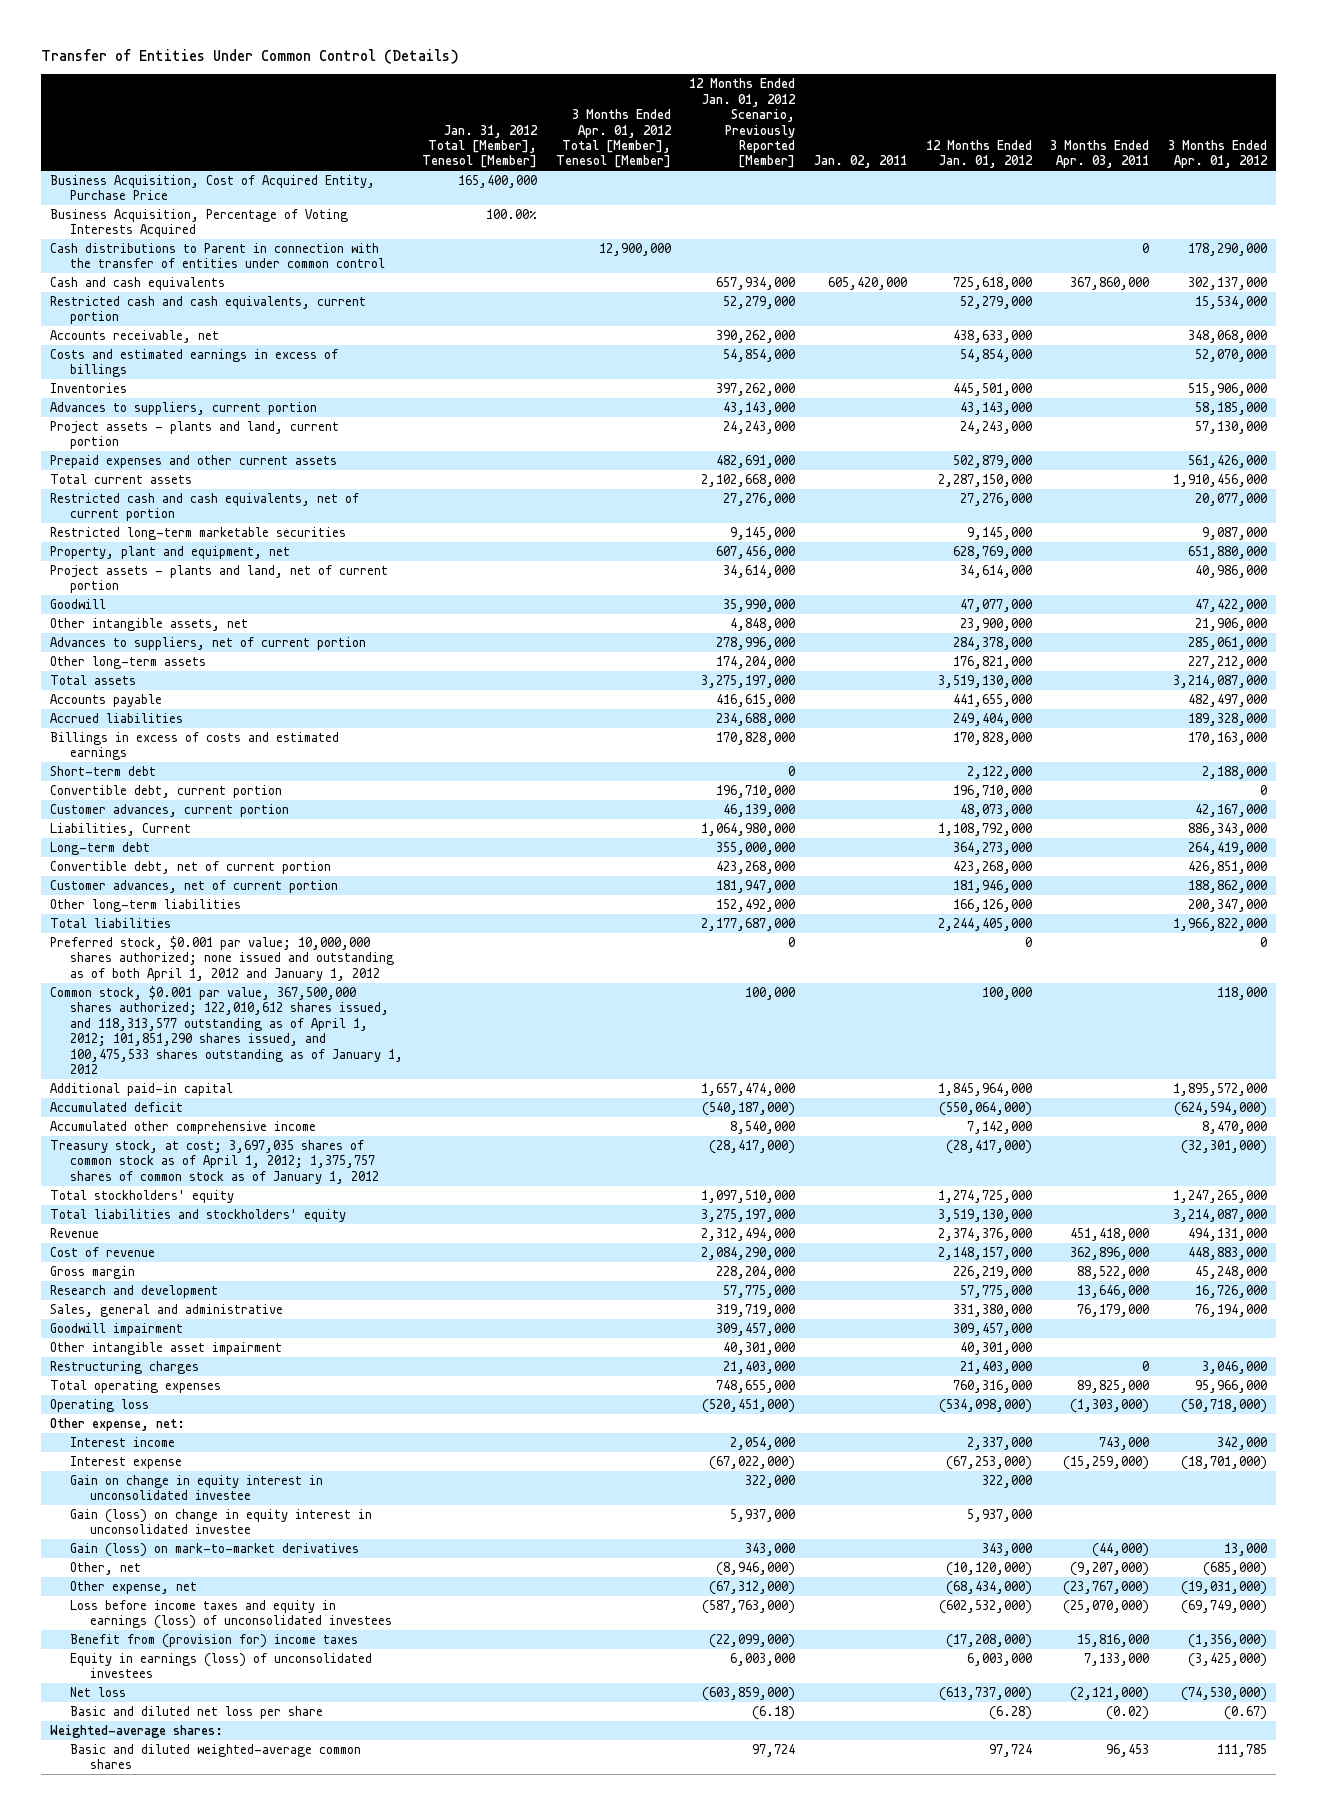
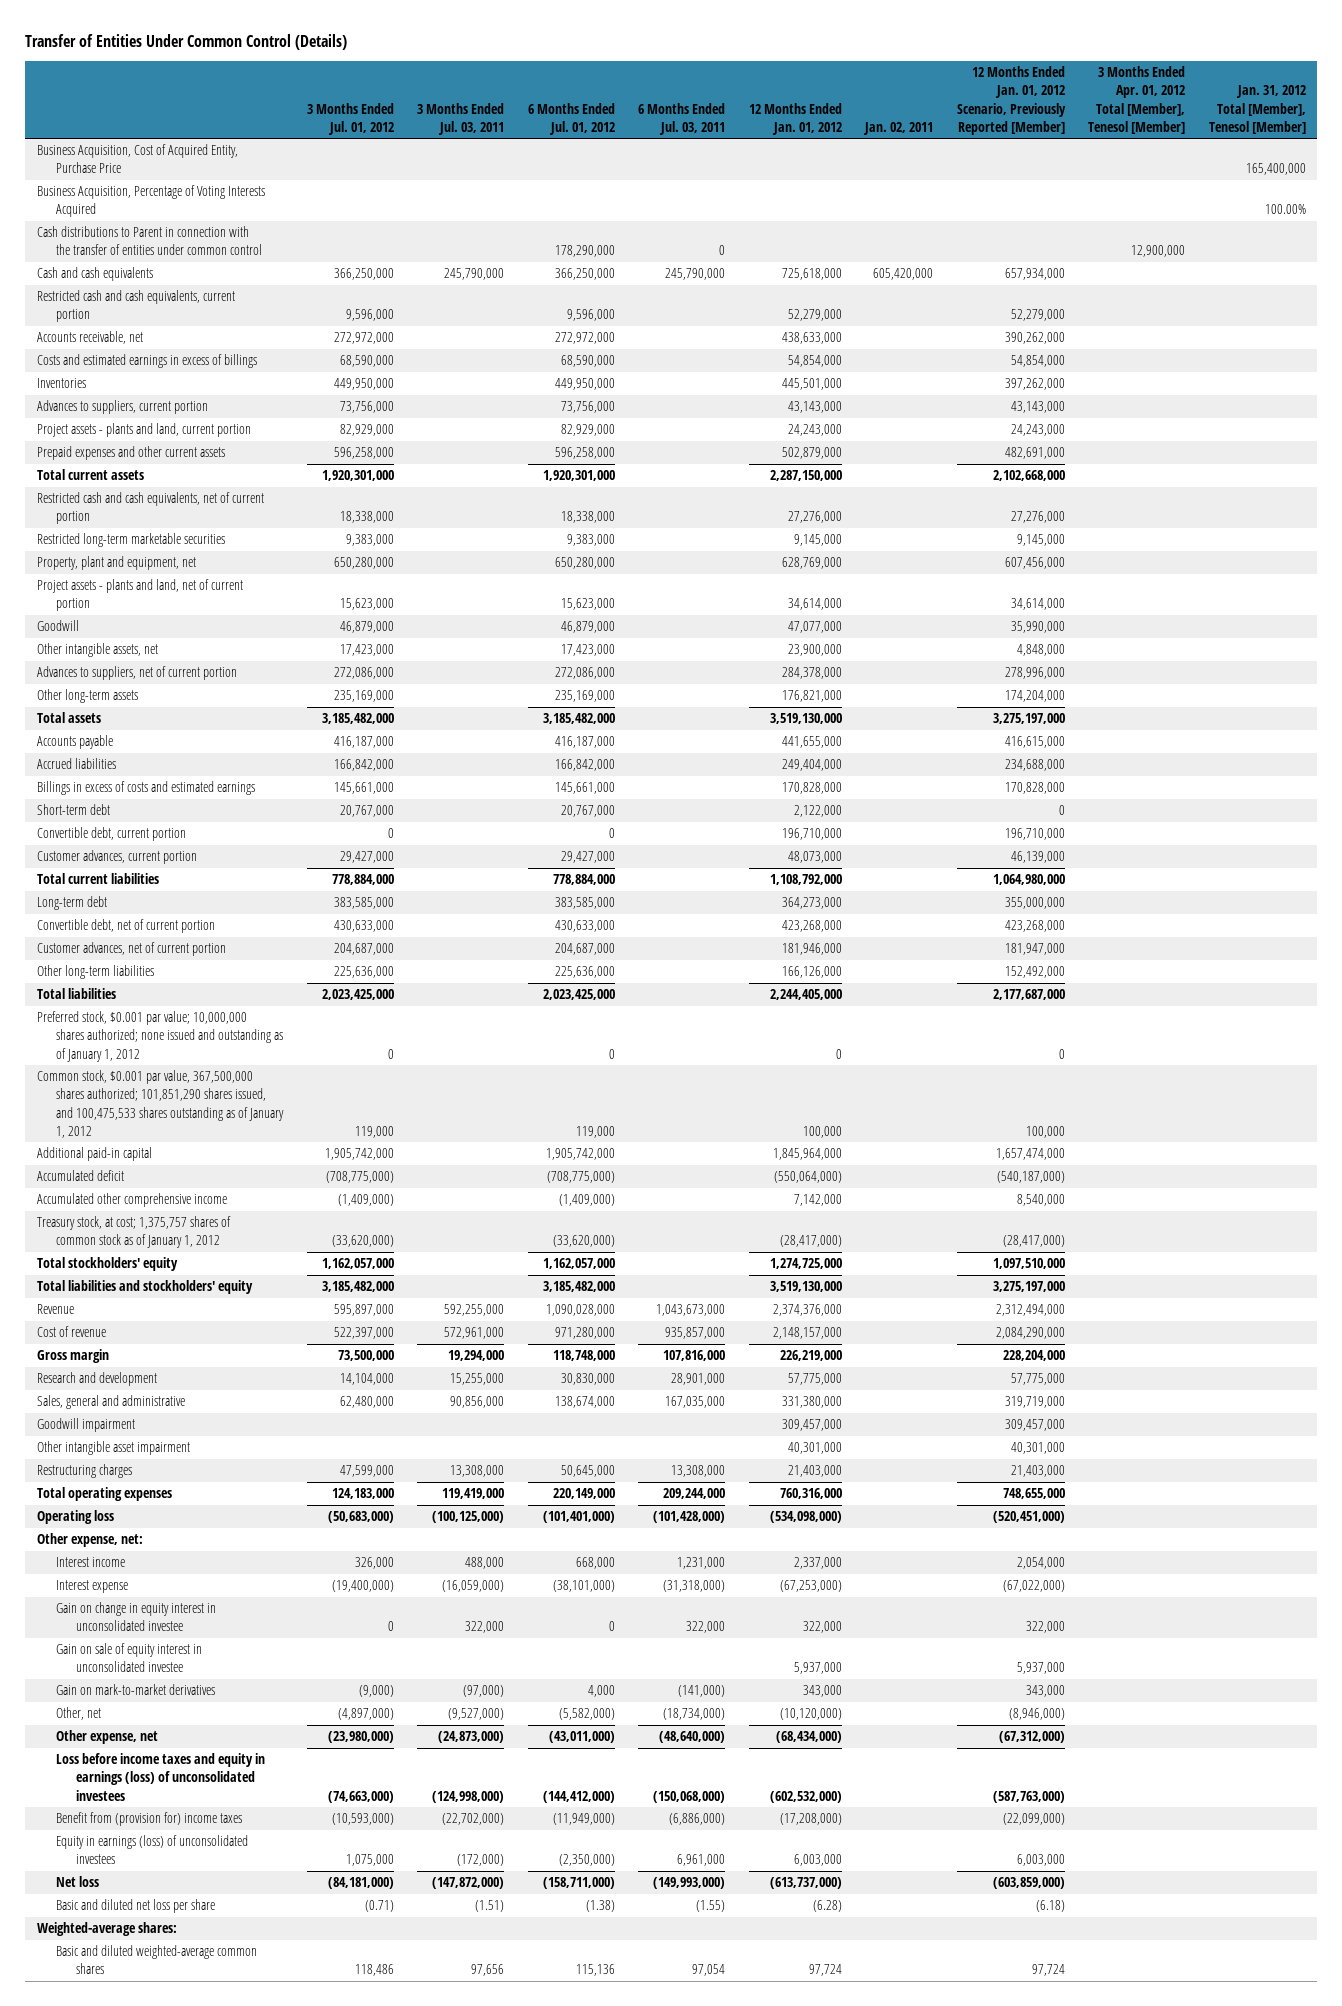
[1050,139,1150,169] 3 Months Ended Apr. 03, 2011 -> none
[1167,139,1268,169] 3 Months Ended Apr. 01, 2012 -> none
none -> [306,102,394,135] 3 Months Ended Jul. 01, 2012
none -> [417,102,505,135] 3 Months Ended Jul. 03, 2011
none -> [527,102,615,135] 6 Months Ended Jul. 01, 2012
none -> [638,102,726,135] 6 Months Ended Jul. 03, 2011
[50,822,192,836] Liabilities, Current -> [36,873,159,885] Total current liabilities
[50,935,395,981] Preferred stock, $0.001 par value; 10,000,000 shares authorized; none issued and outstanding as of both April 1, 2012 and January 1, 2012 -> [36,1011,284,1062] Preferred stock, $0.001 par value; 10,000,000 shares authorized; none issued and outstanding as of January 1, 2012
[50,985,404,1075] Common stock, $0.001 par value, 367,500,000 shares authorized; 122,010,612 shares issued, and 118,313,577 outstanding as of April 1, 2012; 101,851,290 shares issued, and 100,475,533 shares outstanding as of January 1, 2012 -> [36,1070,285,1138] Common stock, $0.001 par value, 367,500,000 shares authorized; 101,851,290 shares issued, and 100,475,533 shares outstanding as of January 1, 2012
[50,1139,380,1184] Treasury stock, at cost; 3,697,035 shares of common stock as of April 1, 2012; 1,375,757 shares of common stock as of January 1, 2012 -> [36,1216,231,1249] Treasury stock, at cost; 1,375,757 shares of common stock as of January 1, 2012
[70,1508,373,1535] Gain (loss) on change in equity interest in unconsolidated investee -> [56,1643,203,1673] Gain on sale of equity interest in unconsolidated investee
[70,1542,360,1557] Gain (loss) on mark-to-market derivatives -> [56,1684,216,1696] Gain on mark-to-market derivatives

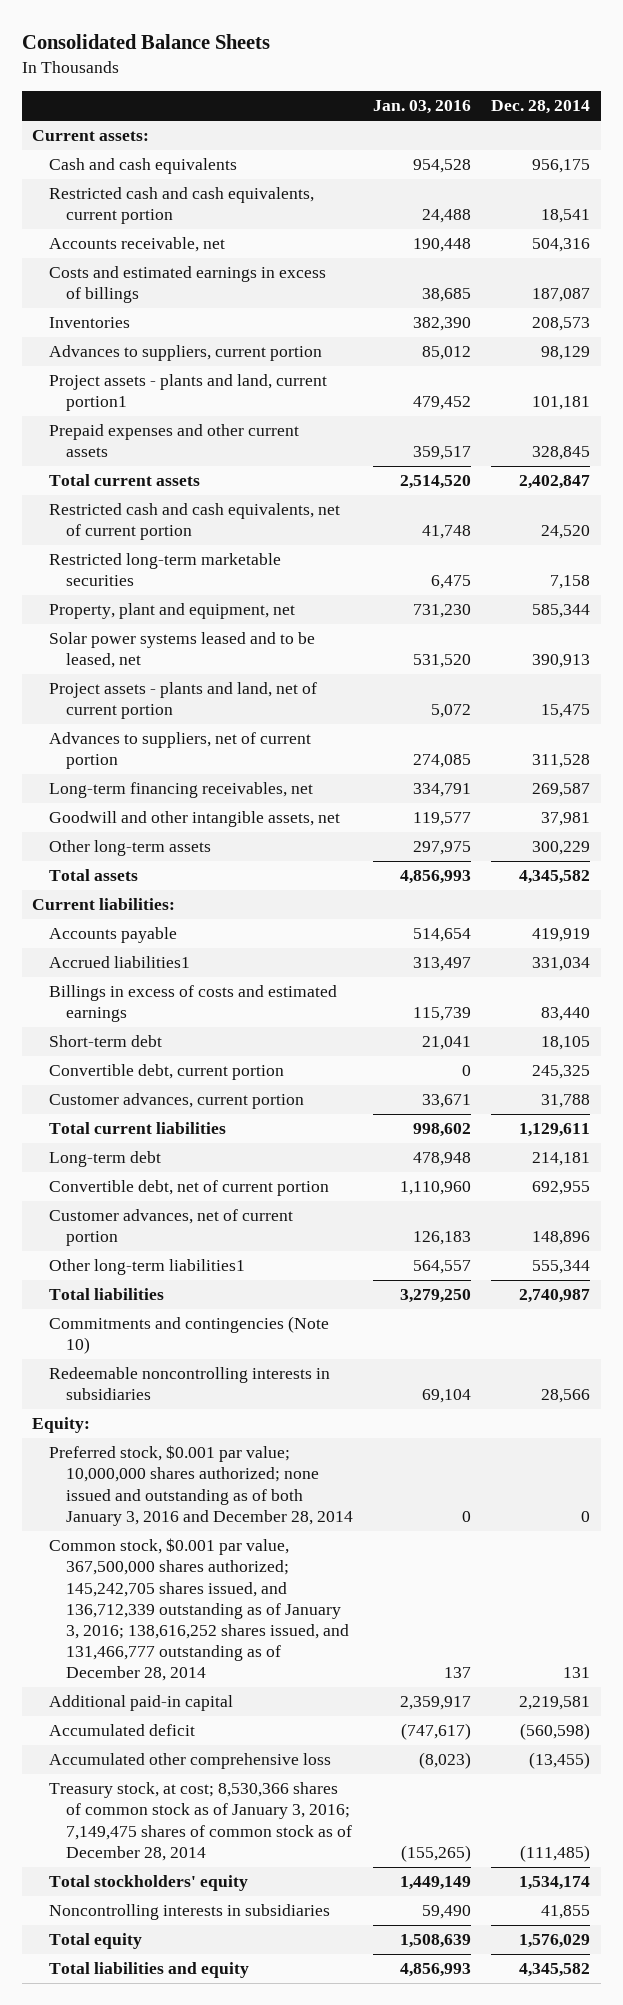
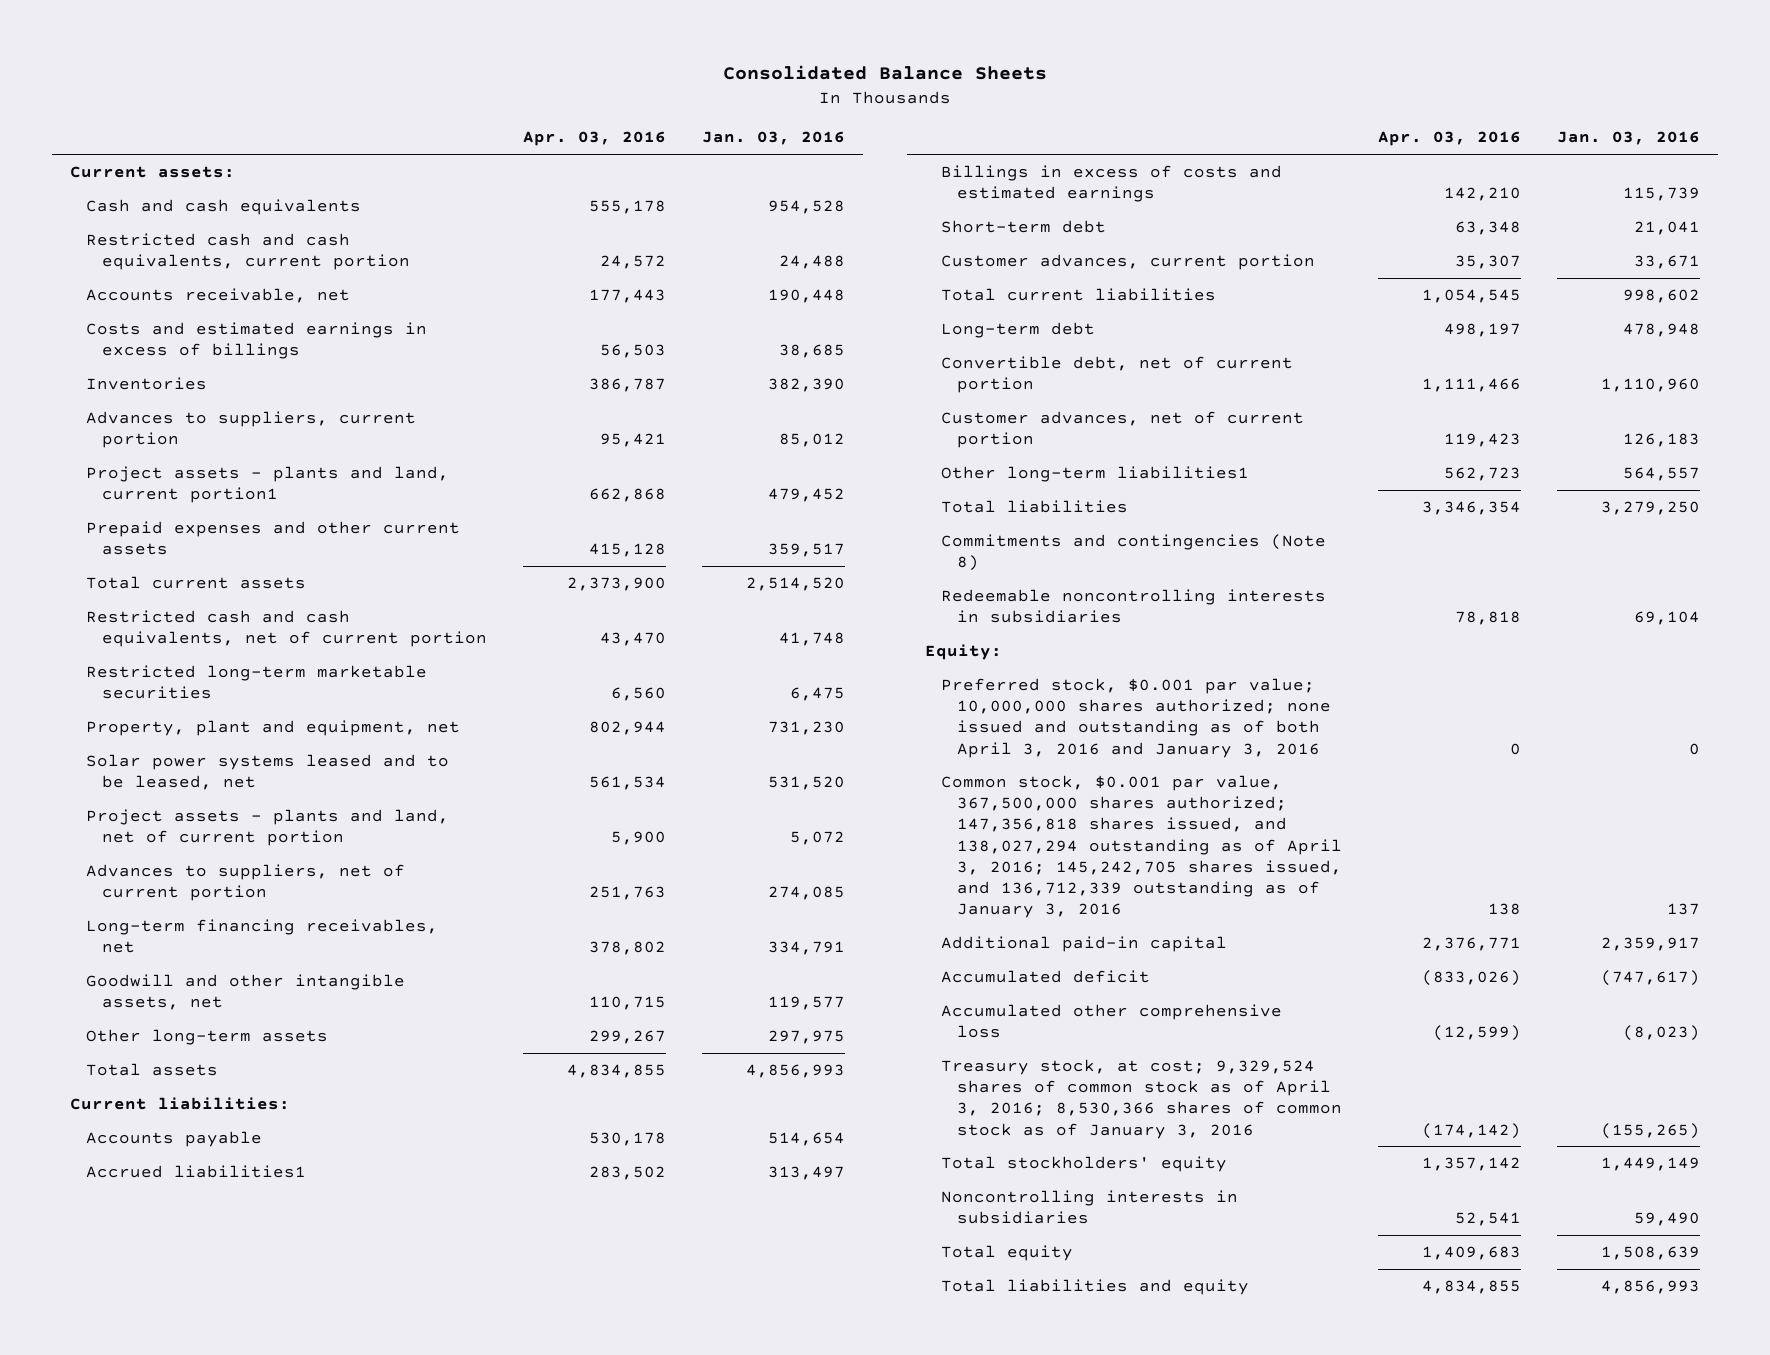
[491,100,591,115] Dec. 28, 2014 -> none
none -> [523,131,667,147] Apr. 03, 2016
[48,1064,284,1081] Convertible debt, current portion -> none
[48,1316,329,1355] Commitments and contingencies (Note 10) -> [940,534,1326,572] Commitments and contingencies (Note 8)
[48,1445,353,1526] Preferred stock, $0.001 par value; 10,000,000 shares authorized; none issued and outstanding as of both January 3, 2016 and December 28, 2014 -> [940,678,1331,758] Preferred stock, $0.001 par value; 10,000,000 shares authorized; none issued and outstanding as of both April 3, 2016 and January 3, 2016
[48,1538,349,1681] Common stock, $0.001 par value, 367,500,000 shares authorized; 145,242,705 shares issued, and 136,712,339 outstanding as of January 3, 2016; 138,616,252 shares issued, and 131,466,777 outstanding as of December 28, 2014 -> [940,775,1342,919] Common stock, $0.001 par value, 367,500,000 shares authorized; 147,356,818 shares issued, and 138,027,294 outstanding as of April 3, 2016; 145,242,705 shares issued, and 136,712,339 outstanding as of January 3, 2016
[48,1782,352,1861] Treasury stock, at cost; 8,530,366 shares of common stock as of January 3, 2016; 7,149,475 shares of common stock as of December 28, 2014 -> [940,1059,1342,1139] Treasury stock, at cost; 9,329,524 shares of common stock as of April 3, 2016; 8,530,366 shares of common stock as of January 3, 2016

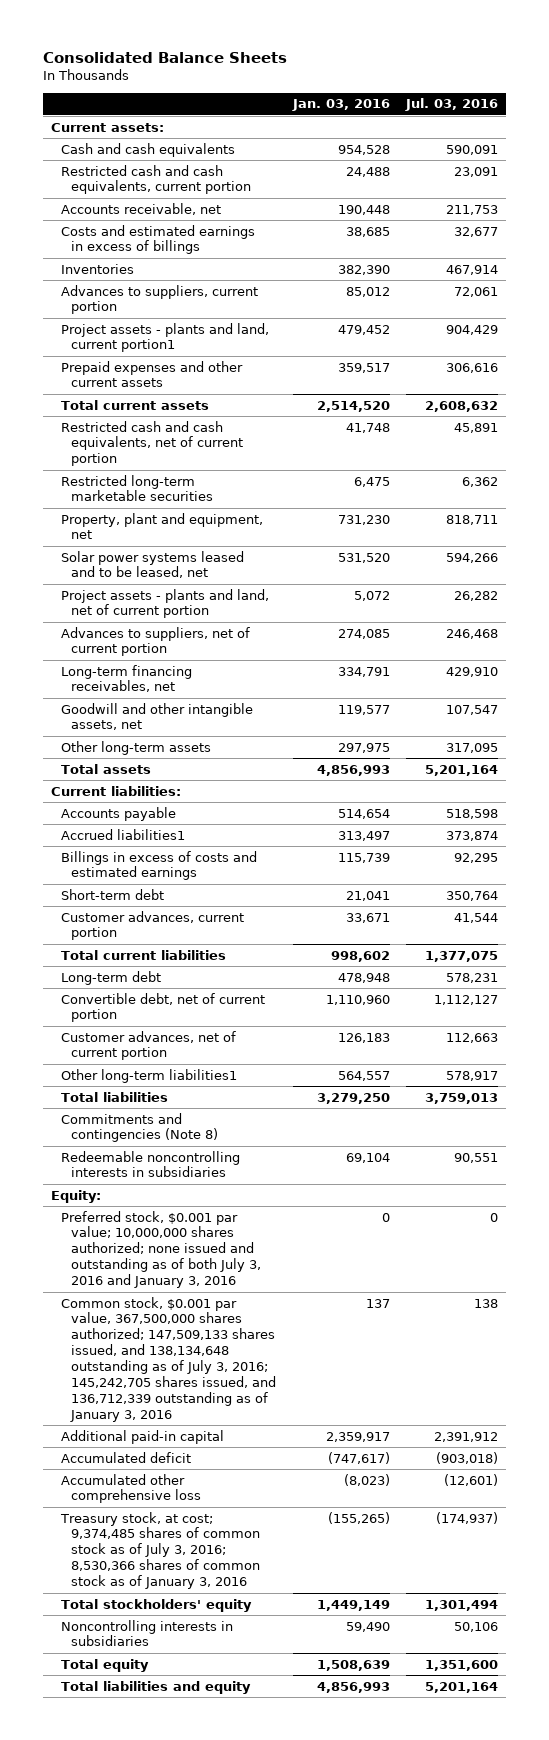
[523,131,667,147] Apr. 03, 2016 -> none
none -> [404,98,498,112] Jul. 03, 2016
[940,678,1331,758] Preferred stock, $0.001 par value; 10,000,000 shares authorized; none issued and outstanding as of both April 3, 2016 and January 3, 2016 -> [61,1210,262,1289] Preferred stock, $0.001 par value; 10,000,000 shares authorized; none issued and outstanding as of both July 3, 2016 and January 3, 2016
[940,775,1342,919] Common stock, $0.001 par value, 367,500,000 shares authorized; 147,356,818 shares issued, and 138,027,294 outstanding as of April 3, 2016; 145,242,705 shares issued, and 136,712,339 outstanding as of January 3, 2016 -> [61,1296,277,1423] Common stock, $0.001 par value, 367,500,000 shares authorized; 147,509,133 shares issued, and 138,134,648 outstanding as of July 3, 2016; 145,242,705 shares issued, and 136,712,339 outstanding as of January 3, 2016
[940,1059,1342,1139] Treasury stock, at cost; 9,329,524 shares of common stock as of April 3, 2016; 8,530,366 shares of common stock as of January 3, 2016 -> [60,1511,261,1590] Treasury stock, at cost; 9,374,485 shares of common stock as of July 3, 2016; 8,530,366 shares of common stock as of January 3, 2016

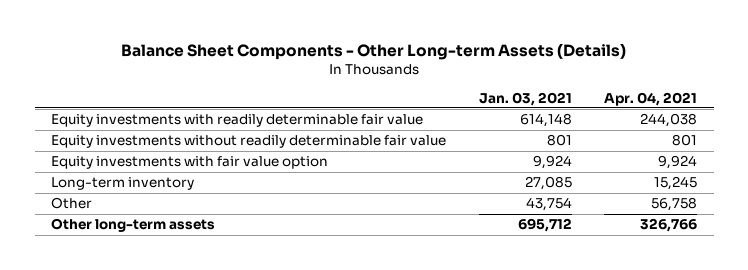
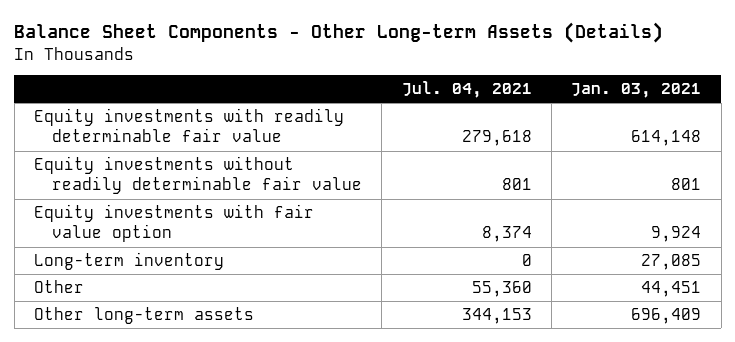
[604,91,698,106] Apr. 04, 2021 -> none
none -> [401,81,532,99] Jul. 04, 2021
[525,197,572,212] 43,754 -> [641,281,702,298] 44,451
[517,218,572,233] 695,712 -> [631,308,702,325] 696,409

